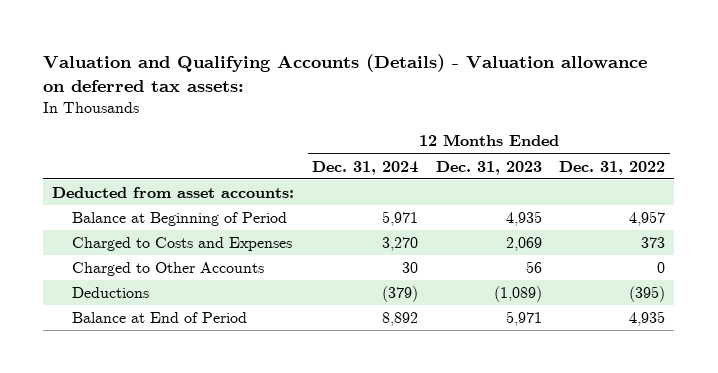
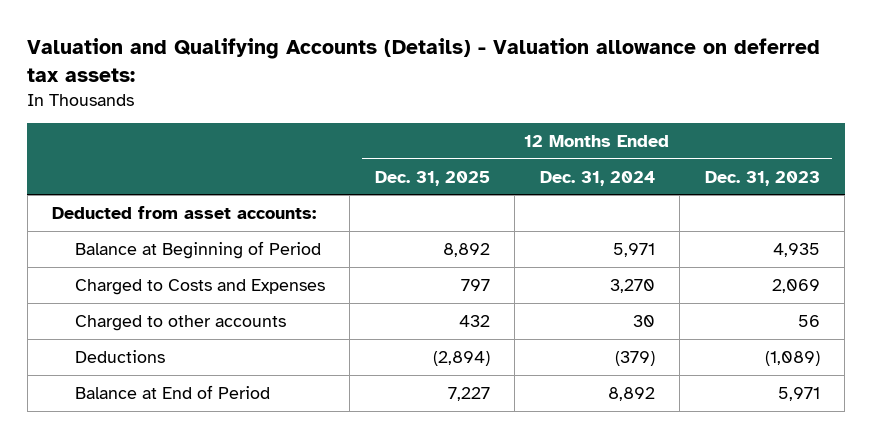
[559,160,666,175] Dec. 31, 2022 -> none
none -> [374,170,490,186] Dec. 31, 2025
[72,262,265,277] Charged to Other Accounts -> [74,314,286,331] Charged to other accounts

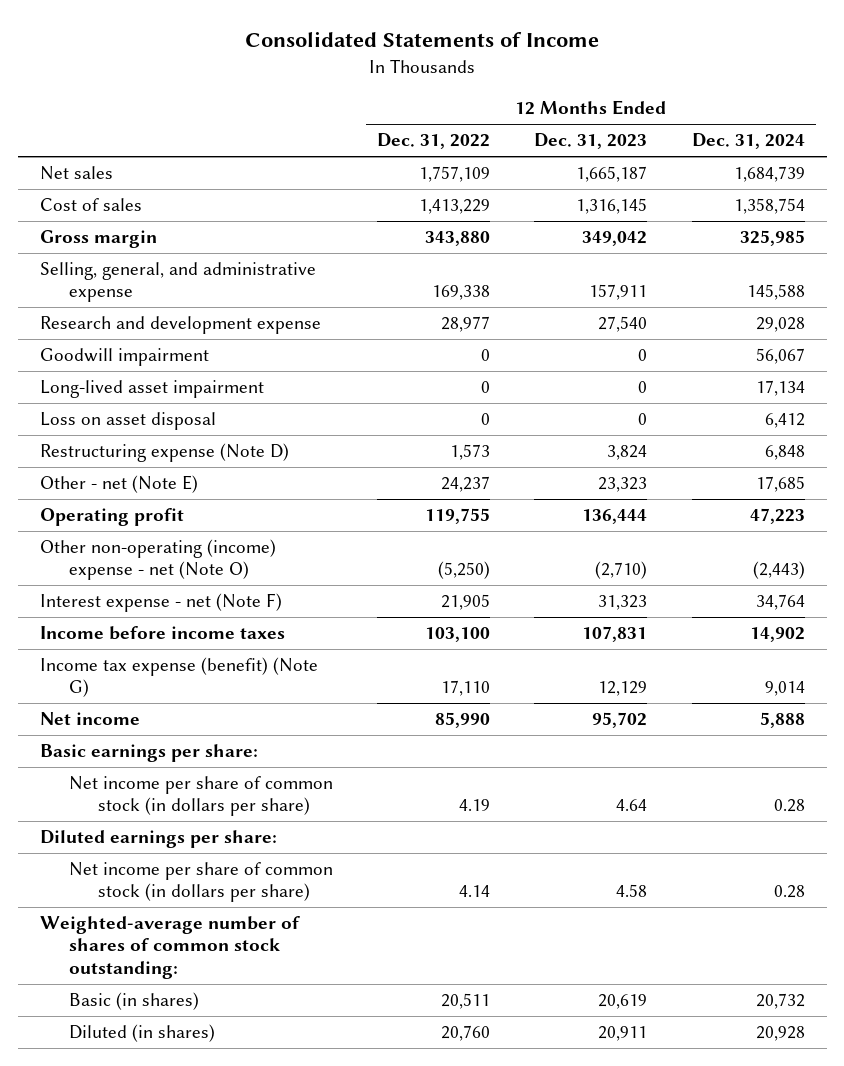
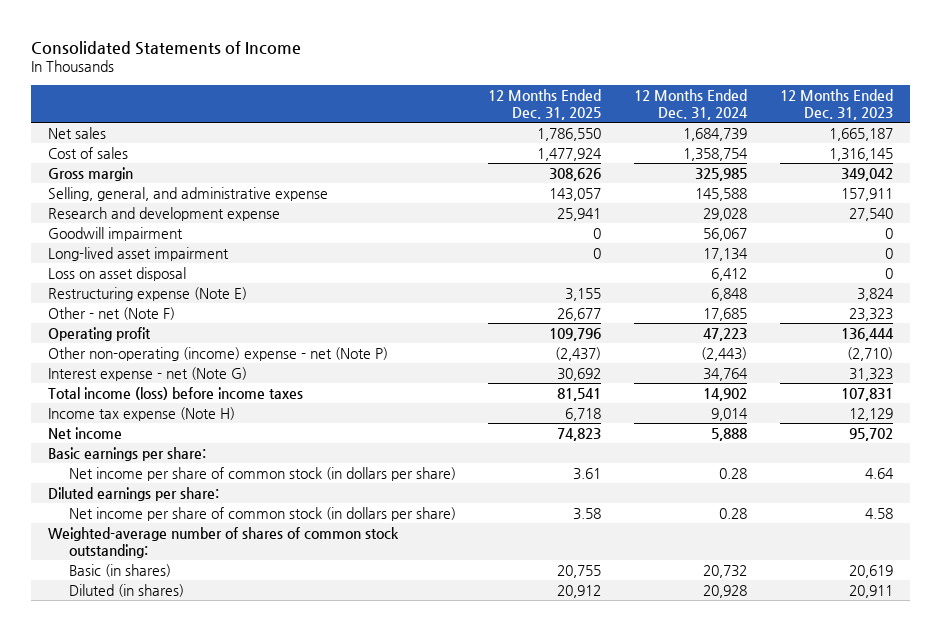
[377,133,491,150] Dec. 31, 2022 -> none
none -> [488,89,602,120] 12 Months Ended Dec. 31, 2025
[39,443,289,463] Restructuring expense (Note D) -> [47,287,247,302] Restructuring expense (Note E)
[39,475,198,494] Other - net (Note E) -> [47,307,175,321] Other - net (Note F)
[39,539,276,581] Other non-operating (income) expense - net (Note O) -> [47,347,388,362] Other non-operating (income) expense - net (Note P)
[39,593,282,613] Interest expense - net (Note F) -> [47,367,247,382] Interest expense - net (Note G)
[39,626,285,641] Income before income taxes -> [47,387,303,401] Total income (loss) before income taxes
[39,657,318,698] Income tax expense (benefit) (Note G) -> [47,407,235,422] Income tax expense (Note H)

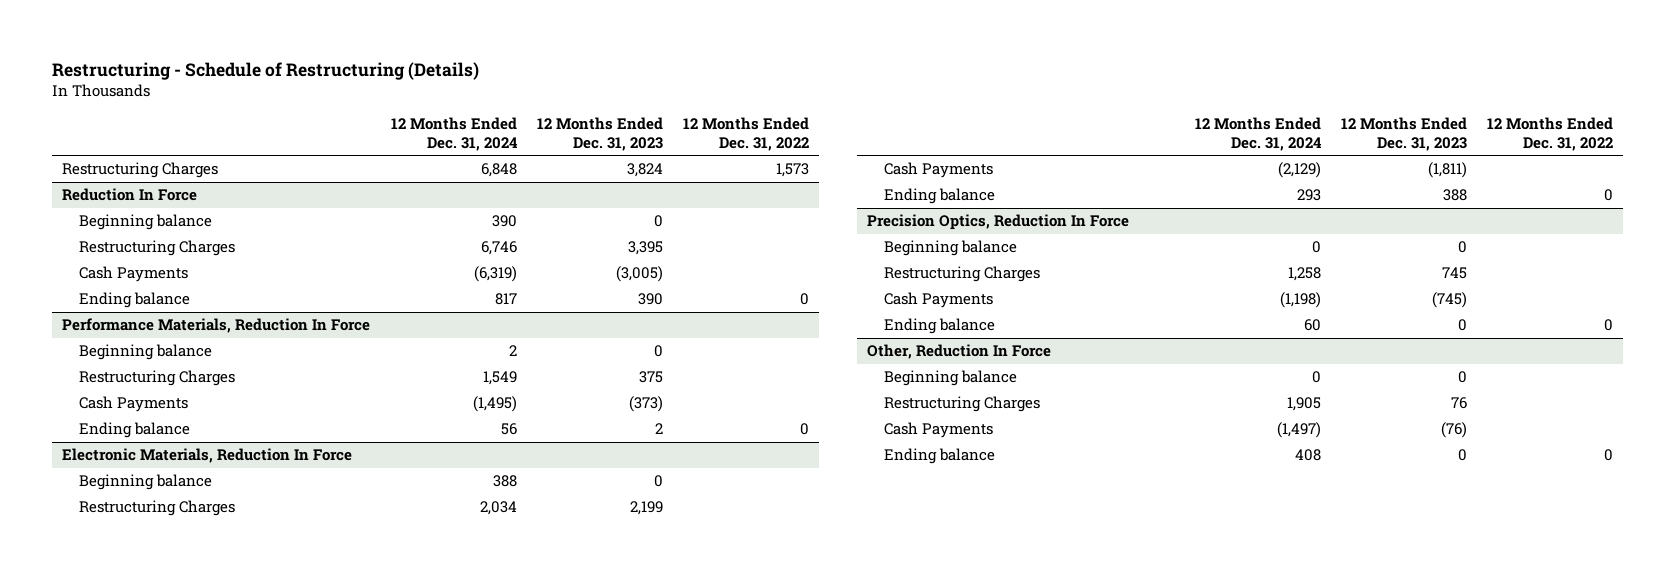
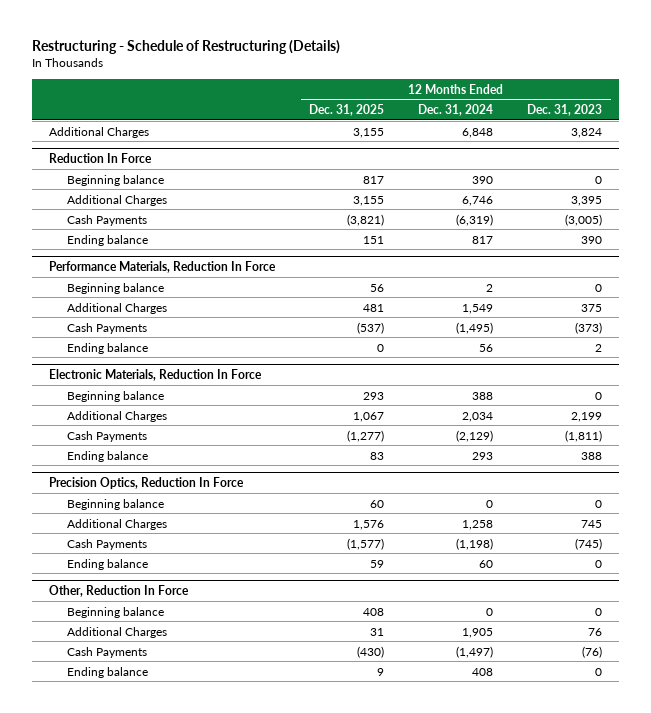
[682,117,809,152] 12 Months Ended Dec. 31, 2022 -> none
none -> [309,103,385,116] Dec. 31, 2025
[62,162,219,179] Restructuring Charges -> [48,126,149,138] Additional Charges
[79,240,236,257] Restructuring Charges -> [67,194,168,206] Additional Charges
[79,370,236,387] Restructuring Charges -> [67,302,168,314] Additional Charges
[79,500,236,517] Restructuring Charges -> [67,410,168,422] Additional Charges
[883,266,1040,283] Restructuring Charges -> [67,518,168,530] Additional Charges
[883,396,1040,413] Restructuring Charges -> [67,626,168,638] Additional Charges

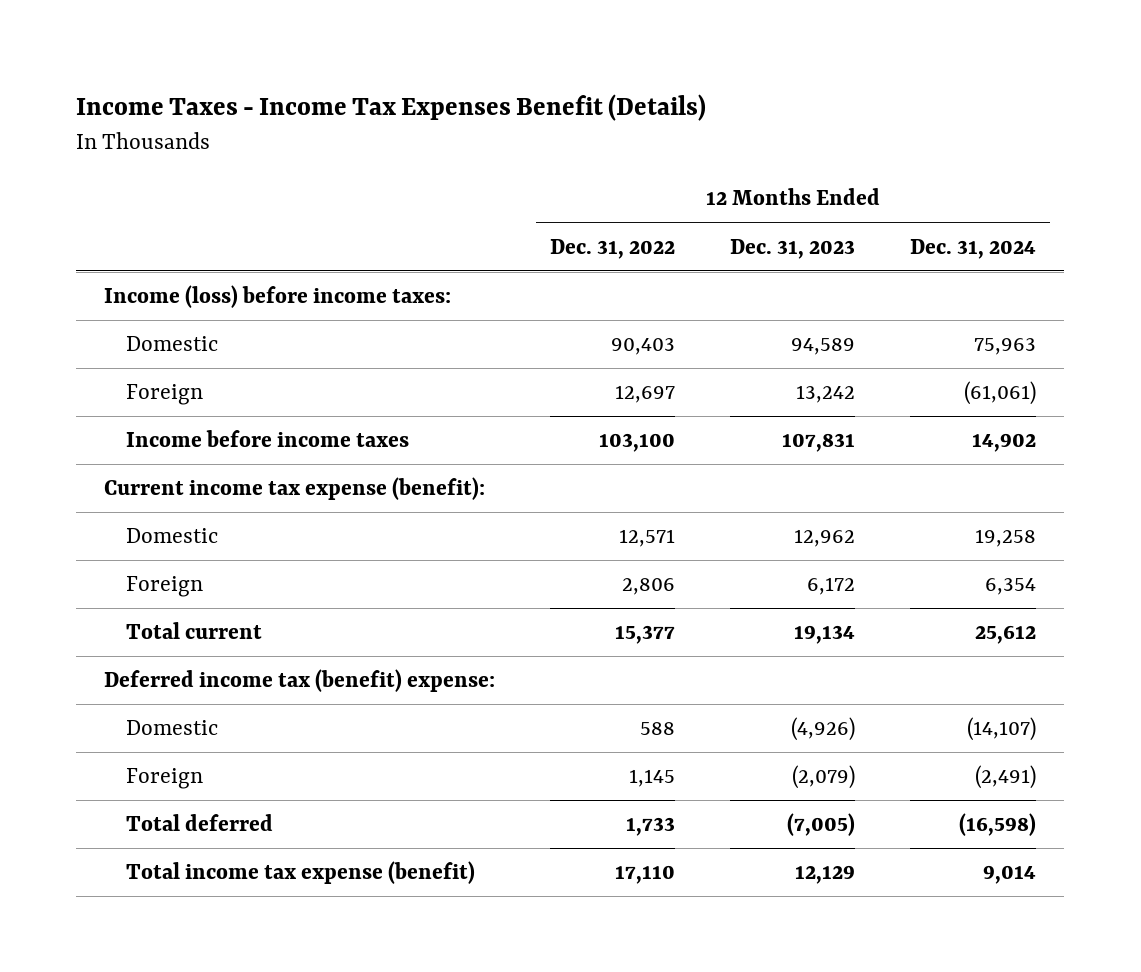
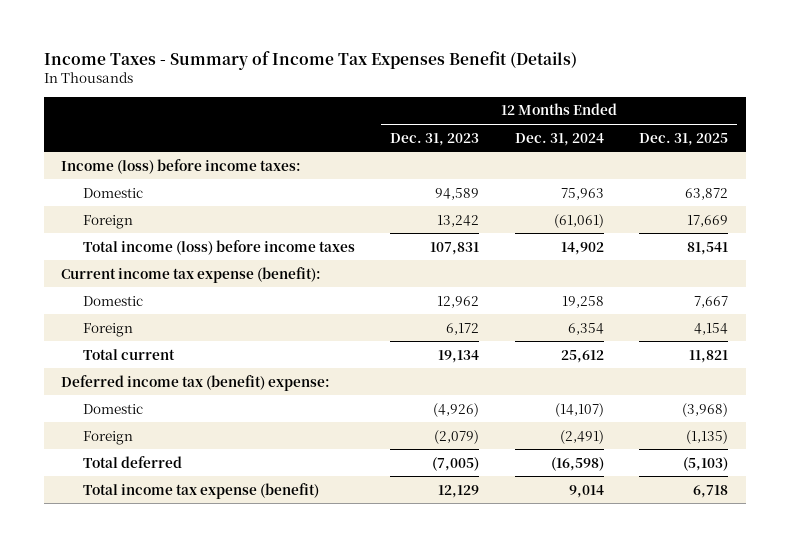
[76,94,707,122] Income Taxes - Income Tax Expenses Benefit (Details) -> [43,50,577,70] Income Taxes - Summary of Income Tax Expenses Benefit (Details)
[550,238,676,259] Dec. 31, 2022 -> none
none -> [638,132,728,146] Dec. 31, 2025
[126,430,410,448] Income before income taxes -> [82,239,355,255] Total income (loss) before income taxes

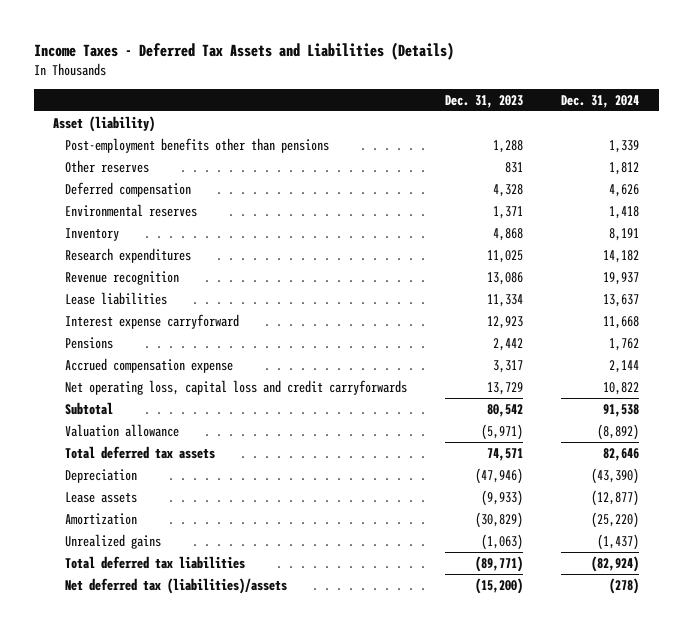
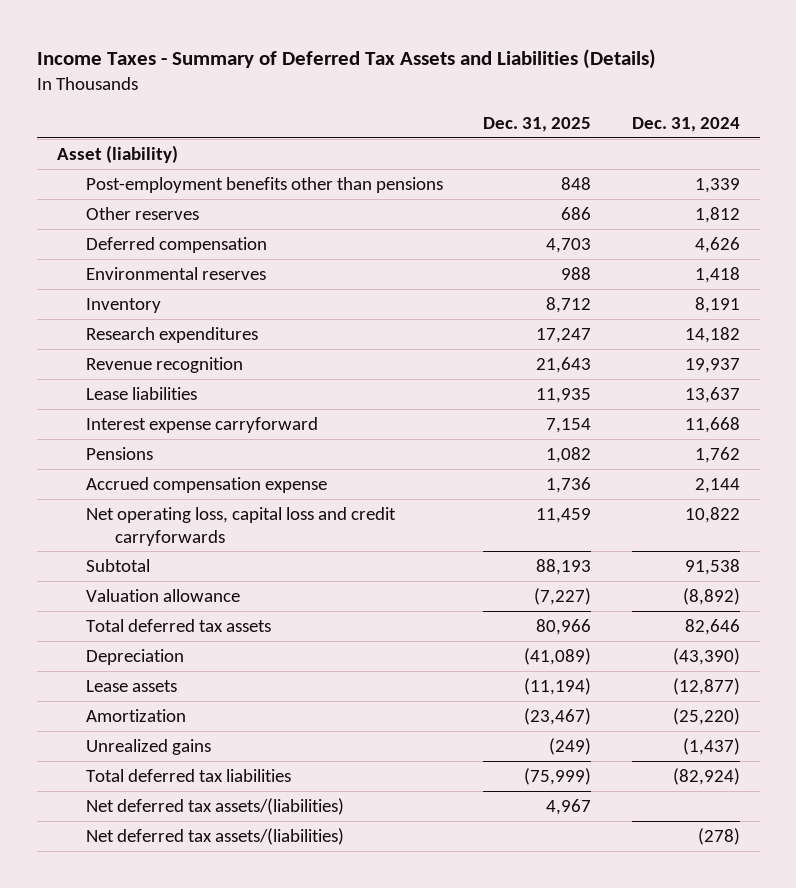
[33,41,454,60] Income Taxes - Deferred Tax Assets and Liabilities (Details) -> [36,49,656,70] Income Taxes - Summary of Deferred Tax Assets and Liabilities (Details)
[445,94,524,108] Dec. 31, 2023 -> none
none -> [483,116,592,132] Dec. 31, 2025
none -> [85,797,344,815] Net deferred tax assets/(liabilities)
[64,577,287,594] Net deferred tax (liabilities)/assets -> [85,827,344,845] Net deferred tax assets/(liabilities)

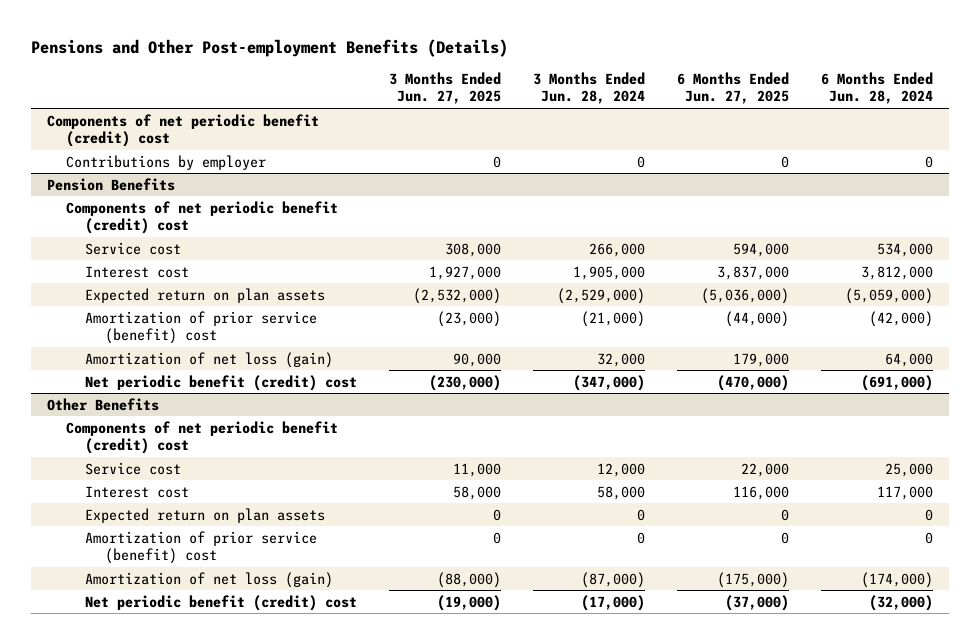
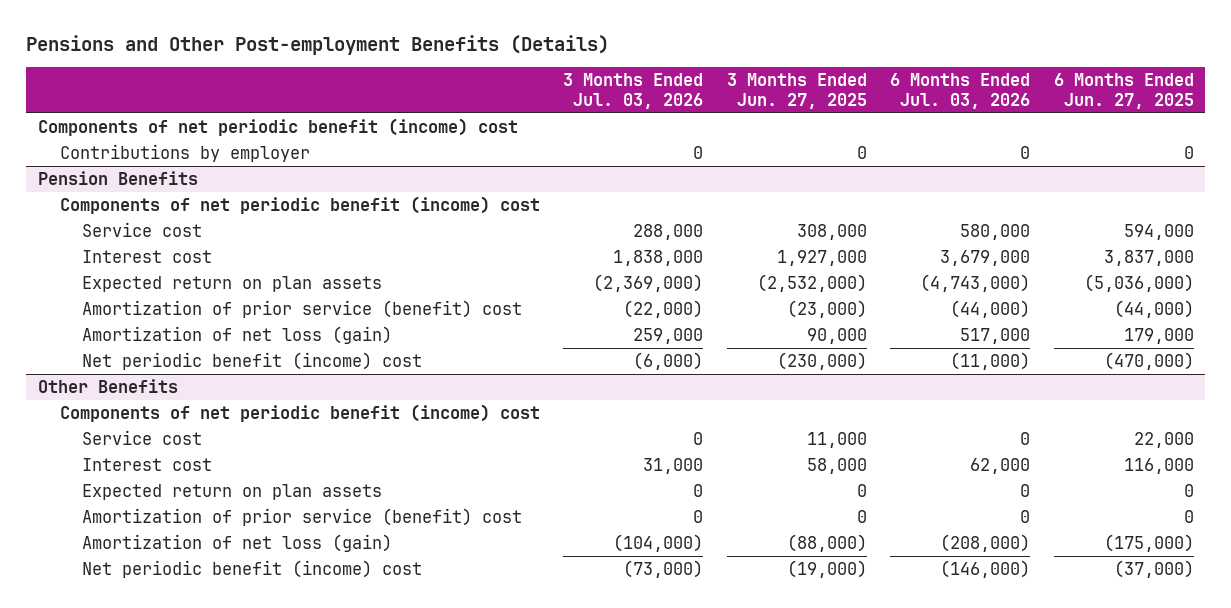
[533,72,646,105] 3 Months Ended Jun. 28, 2024 -> none
[820,72,933,105] 6 Months Ended Jun. 28, 2024 -> none
none -> [563,73,704,109] 3 Months Ended Jul. 03, 2026
none -> [890,73,1031,109] 6 Months Ended Jul. 03, 2026
[46,113,319,148] Components of net periodic benefit (credit) cost -> [37,117,518,136] Components of net periodic benefit (income) cost
[66,200,339,235] Components of net periodic benefit (credit) cost -> [59,195,540,214] Components of net periodic benefit (income) cost
[85,374,358,391] Net periodic benefit (credit) cost -> [82,351,423,370] Net periodic benefit (income) cost
[66,420,339,455] Components of net periodic benefit (credit) cost -> [59,403,540,422] Components of net periodic benefit (income) cost
[85,594,358,611] Net periodic benefit (credit) cost -> [82,559,423,578] Net periodic benefit (income) cost

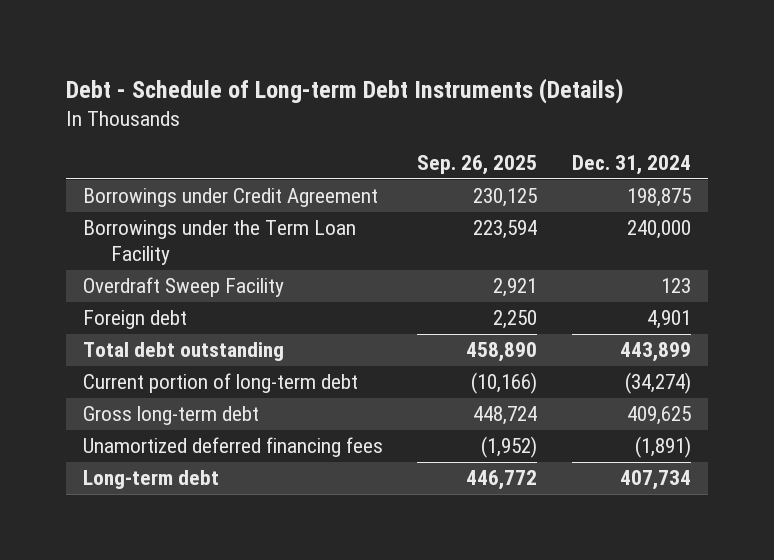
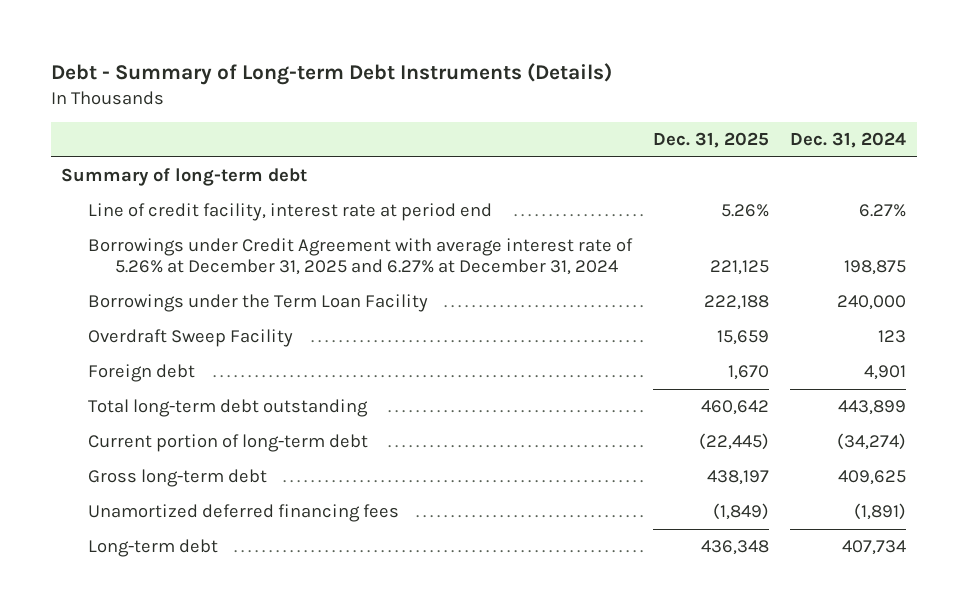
[65,77,624,104] Debt - Schedule of Long-term Debt Instruments (Details) -> [50,63,612,86] Debt - Summary of Long-term Debt Instruments (Details)
[417,155,538,176] Sep. 26, 2025 -> none
none -> [653,132,770,149] Dec. 31, 2025
none -> [61,168,308,187] Summary of long-term debt
none -> [88,203,493,222] Line of credit facility, interest rate at period end
[82,188,378,208] Borrowings under Credit Agreement -> [88,238,634,276] Borrowings under Credit Agreement with average interest rate of 5.26% at December 31, 2025 and 6.27% at December 31, 2024
[82,342,284,362] Total debt outstanding -> [88,399,369,418] Total long-term debt outstanding

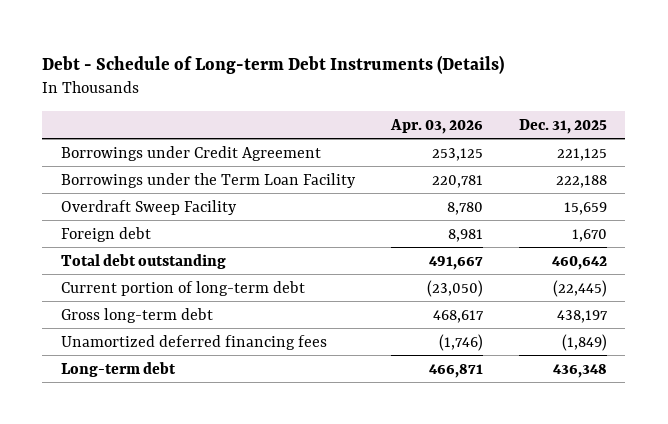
[50,63,612,86] Debt - Summary of Long-term Debt Instruments (Details) -> [42,54,505,74] Debt - Schedule of Long-term Debt Instruments (Details)
[790,132,907,149] Dec. 31, 2024 -> none
none -> [389,118,483,134] Apr. 03, 2026
[61,168,308,187] Summary of long-term debt -> none
[88,203,493,222] Line of credit facility, interest rate at period end -> none
[88,238,634,276] Borrowings under Credit Agreement with average interest rate of 5.26% at December 31, 2025 and 6.27% at December 31, 2024 -> [60,145,321,161] Borrowings under Credit Agreement
[88,399,369,418] Total long-term debt outstanding -> [60,253,226,269] Total debt outstanding

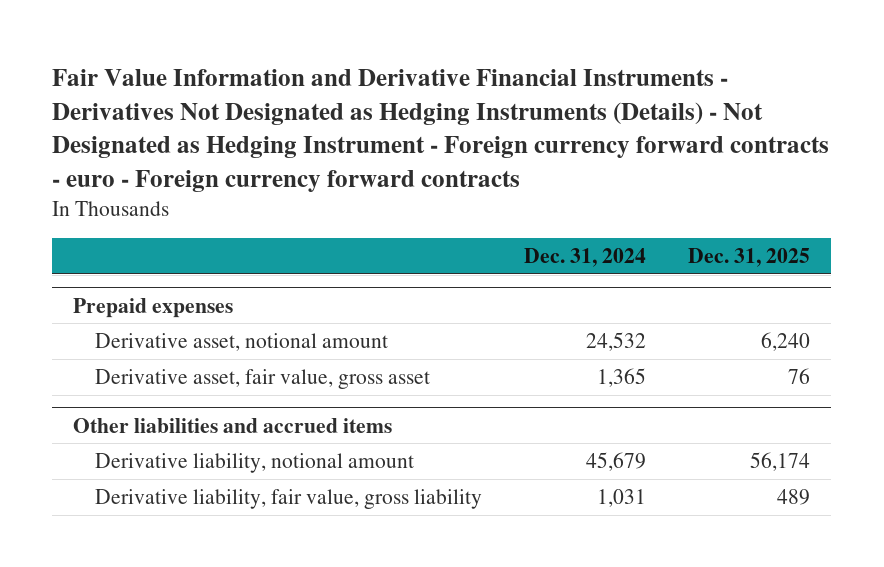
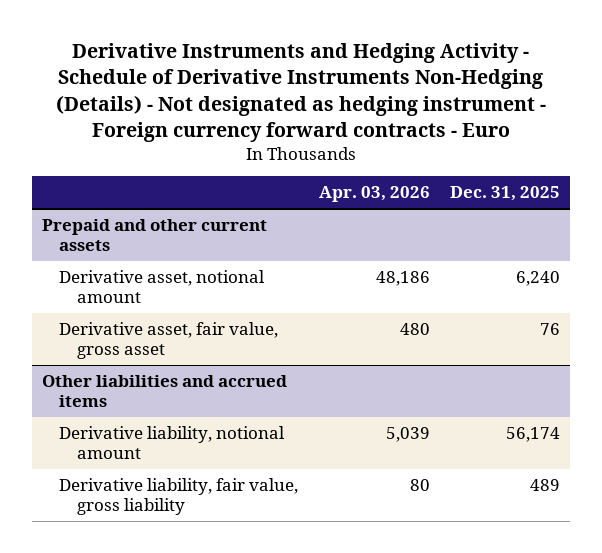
[52,69,830,192] Fair Value Information and Derivative Financial Instruments - Derivatives Not Designated as Hedging Instruments (Details) - Not Designated as Hedging Instrument - Foreign currency forward contracts - euro - Foreign currency forward contracts -> [55,43,546,142] Derivative Instruments and Hedging Activity - Schedule of Derivative Instruments Non-Hedging (Details) - Not designated as hedging instrument - Foreign currency forward contracts - Euro
[524,247,647,267] Dec. 31, 2024 -> none
none -> [318,186,430,203] Apr. 03, 2026
[73,297,234,318] Prepaid expenses -> [41,218,267,252] Prepaid and other current assets

